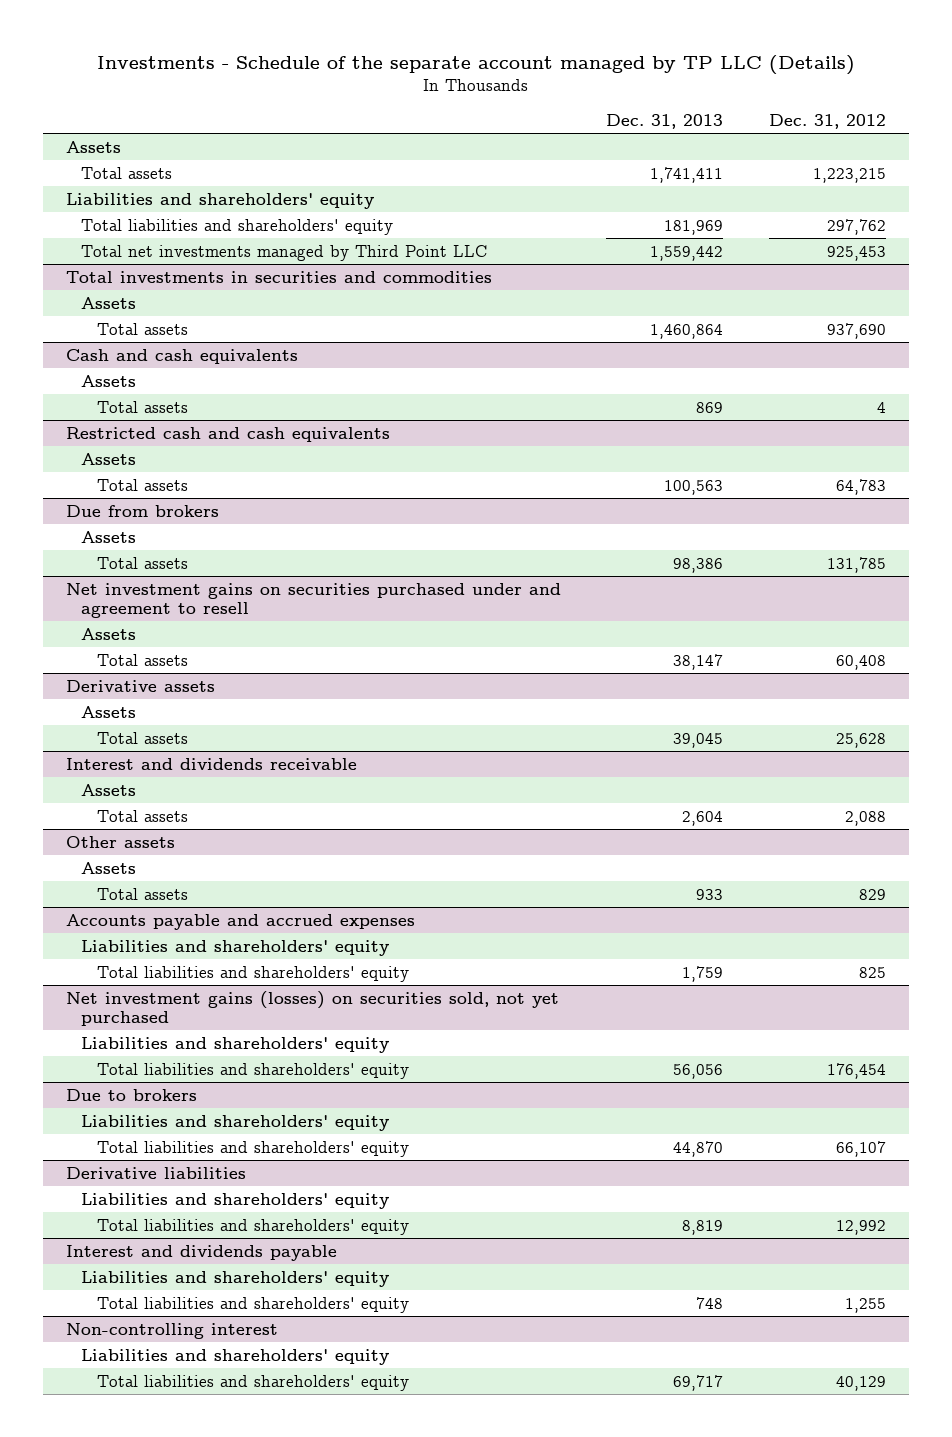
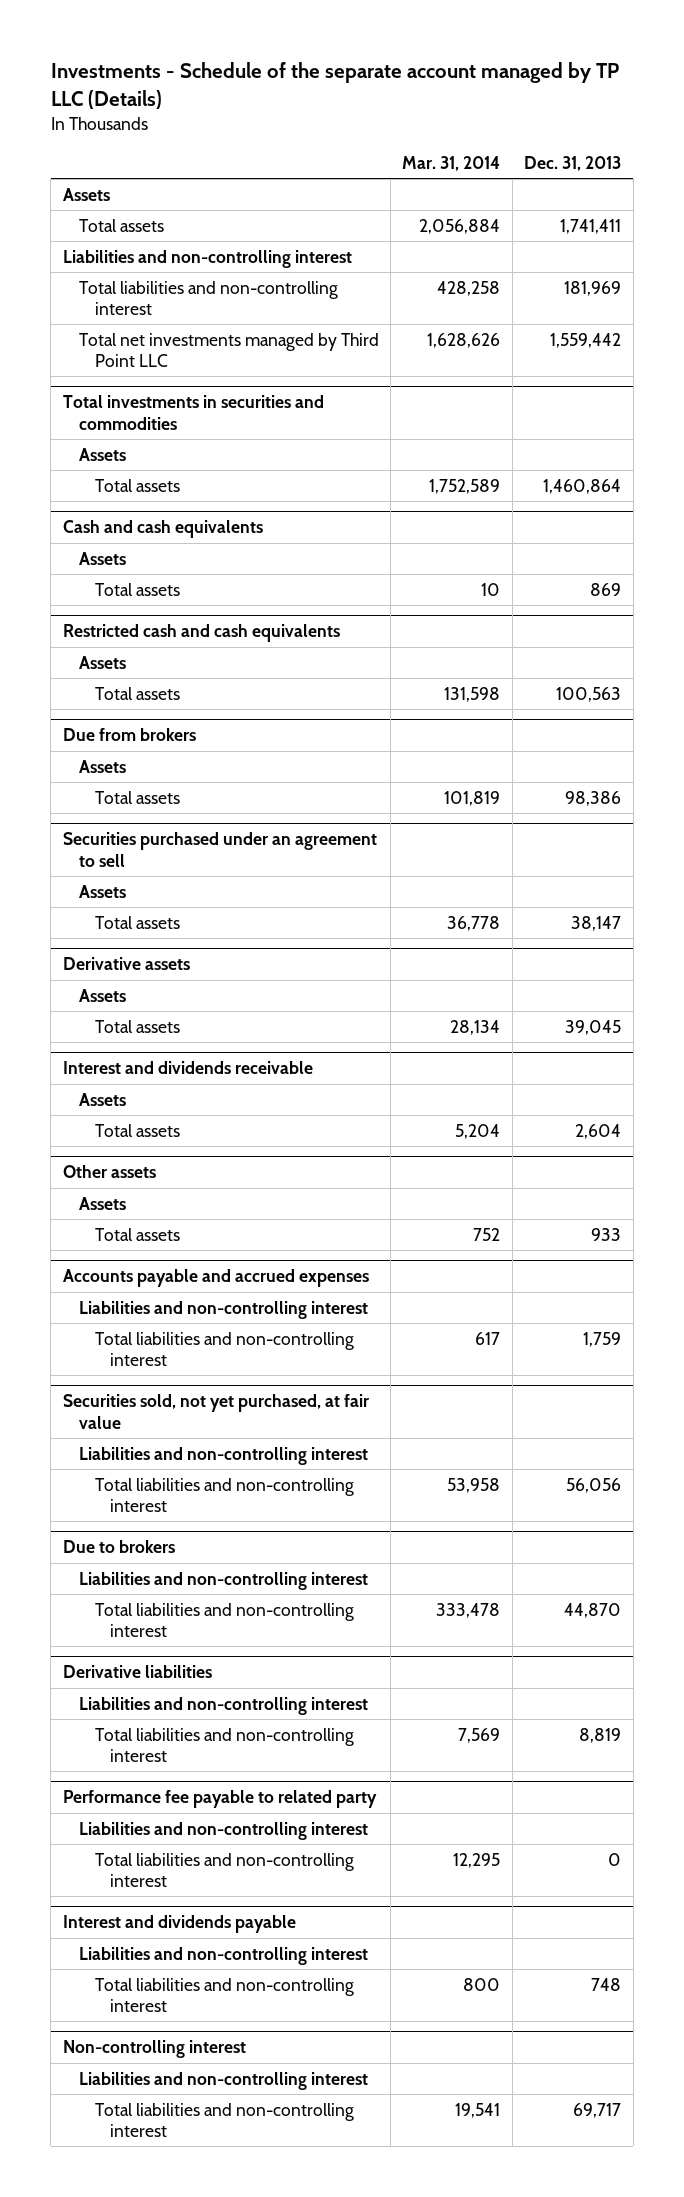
[769,114,887,130] Dec. 31, 2012 -> none
none -> [402,155,501,171] Mar. 31, 2014
[65,192,374,209] Liabilities and shareholders' equity -> [62,249,352,268] Liabilities and non-controlling interest
[81,218,394,235] Total liabilities and shareholders' equity -> [78,280,338,315] Total liabilities and non-controlling interest
[65,582,561,619] Net investment gains on securities purchased under and agreement to resell -> none
none -> [62,832,377,867] Securities purchased under an agreement to sell
[65,990,559,1027] Net investment gains (losses) on securities sold, not yet purchased -> none
[81,939,390,956] Liabilities and shareholders' equity -> [78,1300,368,1319] Liabilities and non-controlling interest
[97,965,410,982] Total liabilities and shareholders' equity -> [94,1331,354,1366] Total liabilities and non-controlling interest
none -> [62,1394,369,1429] Securities sold, not yet purchased, at fair value
[81,1036,390,1053] Liabilities and shareholders' equity -> [78,1446,368,1465] Liabilities and non-controlling interest
[97,1062,410,1079] Total liabilities and shareholders' equity -> [94,1477,354,1512] Total liabilities and non-controlling interest
[81,1114,390,1131] Liabilities and shareholders' equity -> [78,1571,368,1590] Liabilities and non-controlling interest
[97,1140,410,1157] Total liabilities and shareholders' equity -> [94,1602,354,1637] Total liabilities and non-controlling interest
[81,1192,390,1209] Liabilities and shareholders' equity -> [78,1696,368,1715] Liabilities and non-controlling interest
[97,1218,410,1235] Total liabilities and shareholders' equity -> [94,1727,354,1762] Total liabilities and non-controlling interest
none -> [62,1790,377,1809] Performance fee payable to related party
none -> [78,1821,368,1840] Liabilities and non-controlling interest
none -> [94,1852,354,1887] Total liabilities and non-controlling interest
[81,1270,390,1287] Liabilities and shareholders' equity -> [78,1946,368,1965] Liabilities and non-controlling interest
[97,1296,410,1313] Total liabilities and shareholders' equity -> [94,1977,354,2012] Total liabilities and non-controlling interest
[81,1348,390,1365] Liabilities and shareholders' equity -> [78,2071,368,2090] Liabilities and non-controlling interest
[97,1374,410,1391] Total liabilities and shareholders' equity -> [94,2102,354,2137] Total liabilities and non-controlling interest

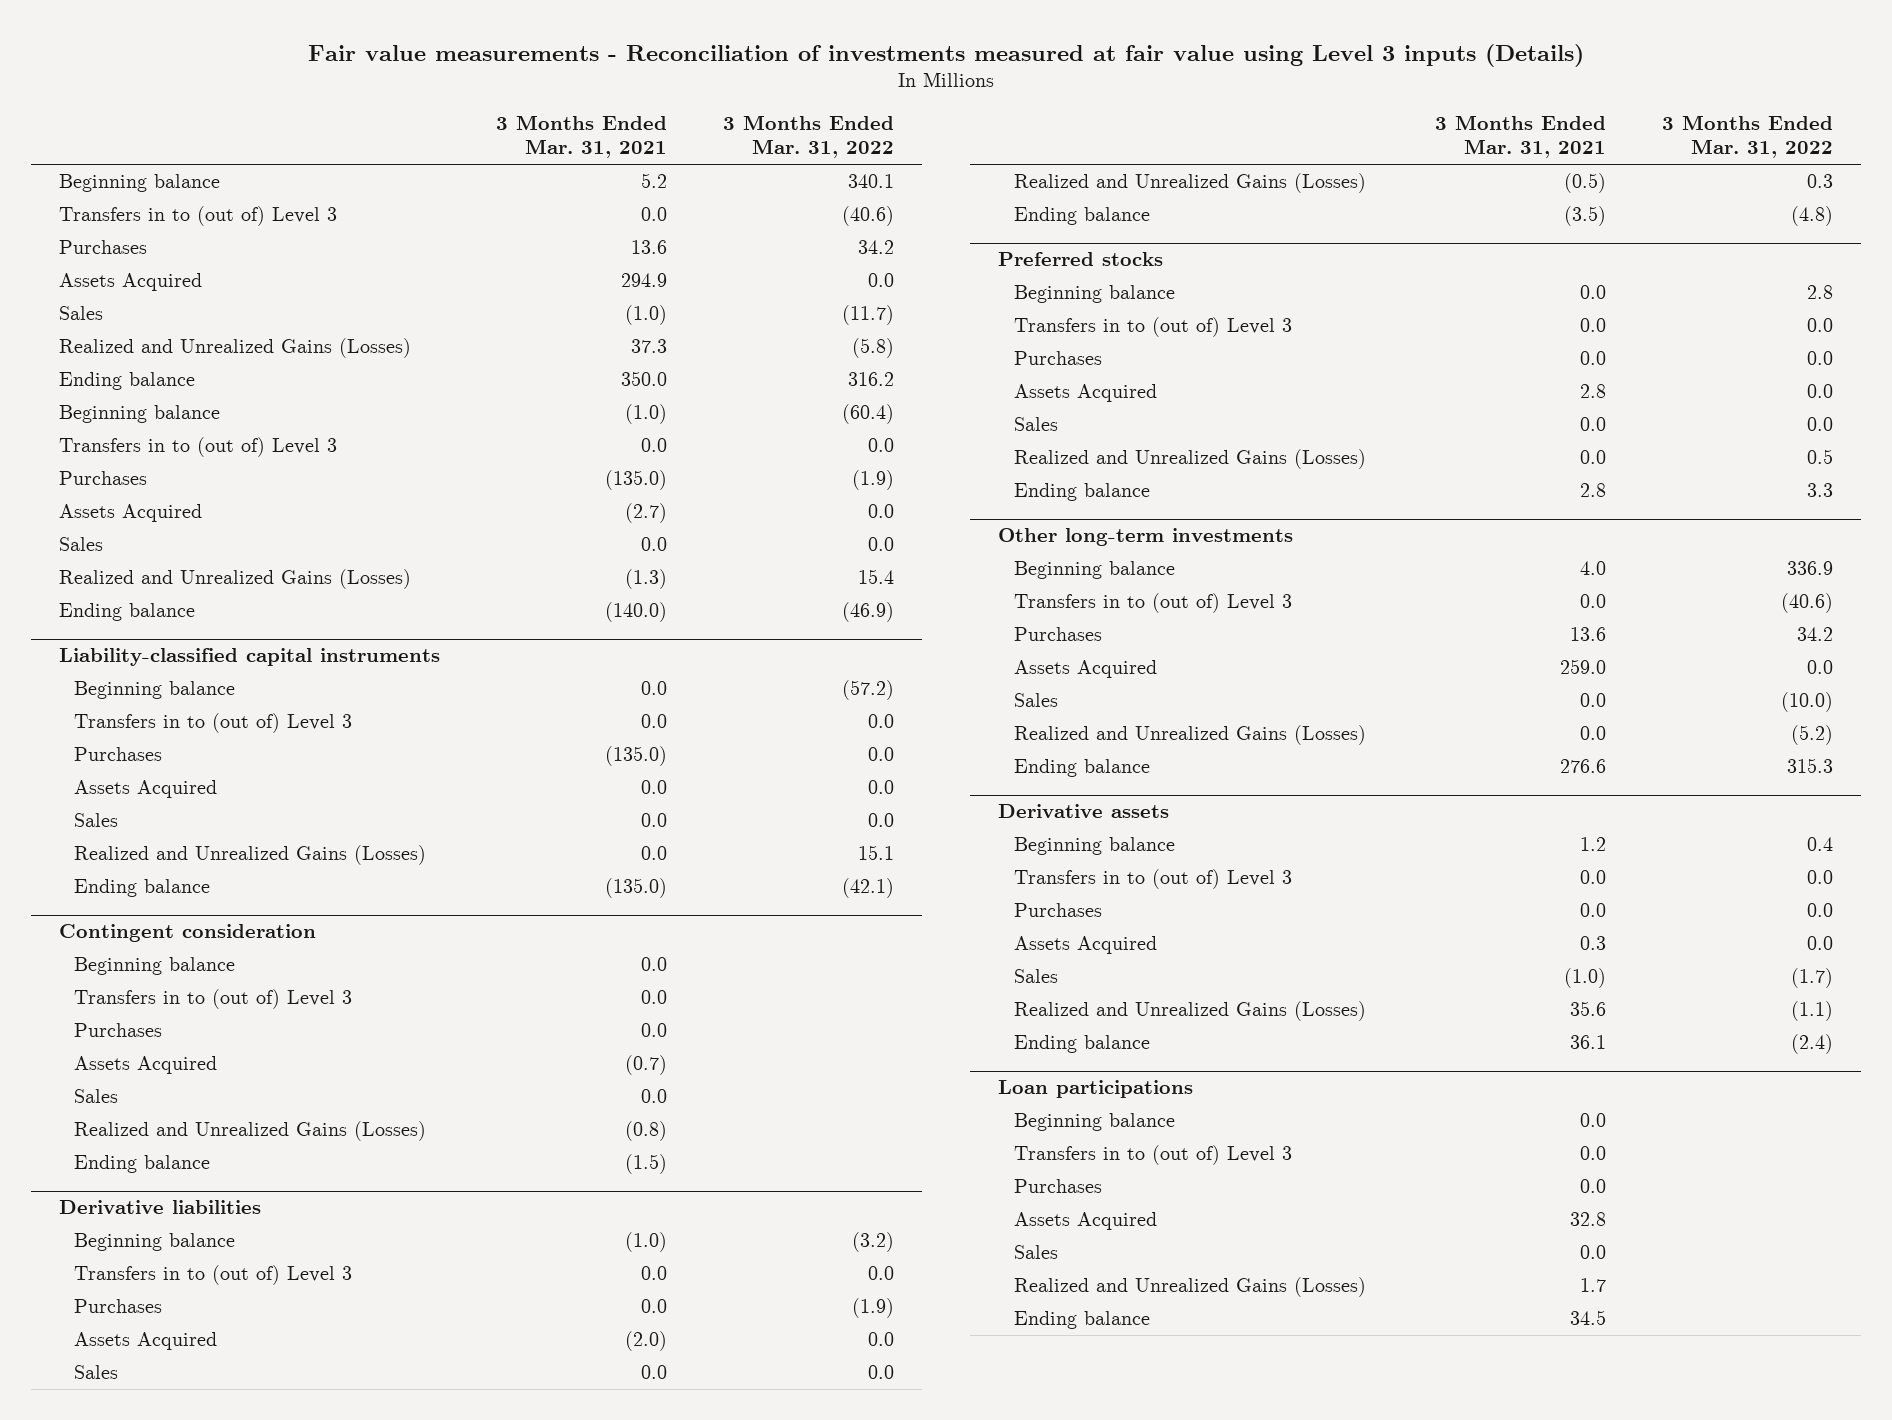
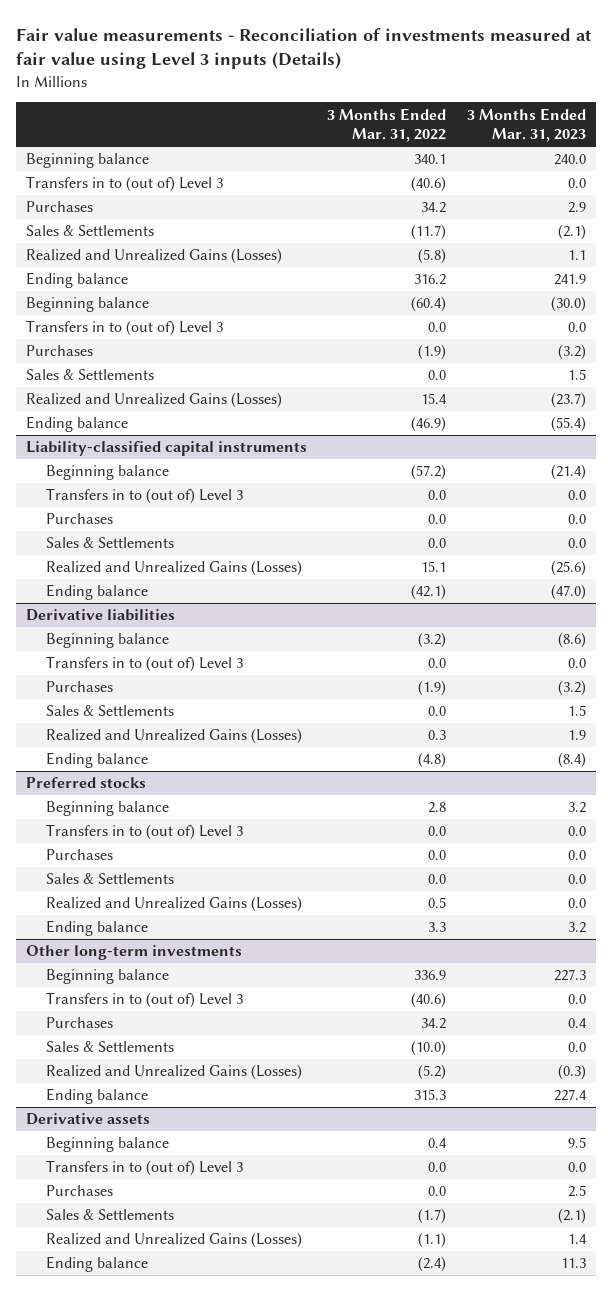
[495,114,667,159] 3 Months Ended Mar. 31, 2021 -> none
none -> [466,107,586,143] 3 Months Ended Mar. 31, 2023
[58,273,202,292] Assets Acquired -> none
[58,306,103,321] Sales -> [26,225,155,237] Sales & Settlements
[58,504,202,523] Assets Acquired -> none
[58,537,103,552] Sales -> [26,369,155,381] Sales & Settlements
[74,780,218,799] Assets Acquired -> none
[74,813,119,828] Sales -> [46,537,175,549] Sales & Settlements
[58,924,316,943] Contingent consideration -> none
[74,957,236,976] Beginning balance -> none
[74,989,353,1010] Transfers in to (out of) Level 3 -> none
[74,1023,163,1038] Purchases -> none
[74,1056,218,1075] Assets Acquired -> none
[74,1089,119,1104] Sales -> none
[74,1121,427,1142] Realized and Unrealized Gains (Losses) -> none
[74,1155,211,1174] Ending balance -> none
[74,1332,218,1351] Assets Acquired -> none
[74,1365,119,1380] Sales -> [46,705,175,717] Sales & Settlements
[1013,384,1157,403] Assets Acquired -> none
[1013,417,1058,432] Sales -> [46,873,175,885] Sales & Settlements
[1013,660,1157,679] Assets Acquired -> none
[1013,693,1058,708] Sales -> [46,1041,175,1053] Sales & Settlements
[1013,936,1157,955] Assets Acquired -> none
[1013,969,1058,984] Sales -> [46,1209,175,1221] Sales & Settlements
[998,1080,1194,1099] Loan participations -> none
[1013,1113,1175,1132] Beginning balance -> none
[1013,1145,1292,1166] Transfers in to (out of) Level 3 -> none
[1013,1179,1102,1194] Purchases -> none
[1013,1212,1157,1231] Assets Acquired -> none
[1013,1245,1058,1260] Sales -> none
[1013,1277,1366,1298] Realized and Unrealized Gains (Losses) -> none
[1013,1311,1150,1330] Ending balance -> none

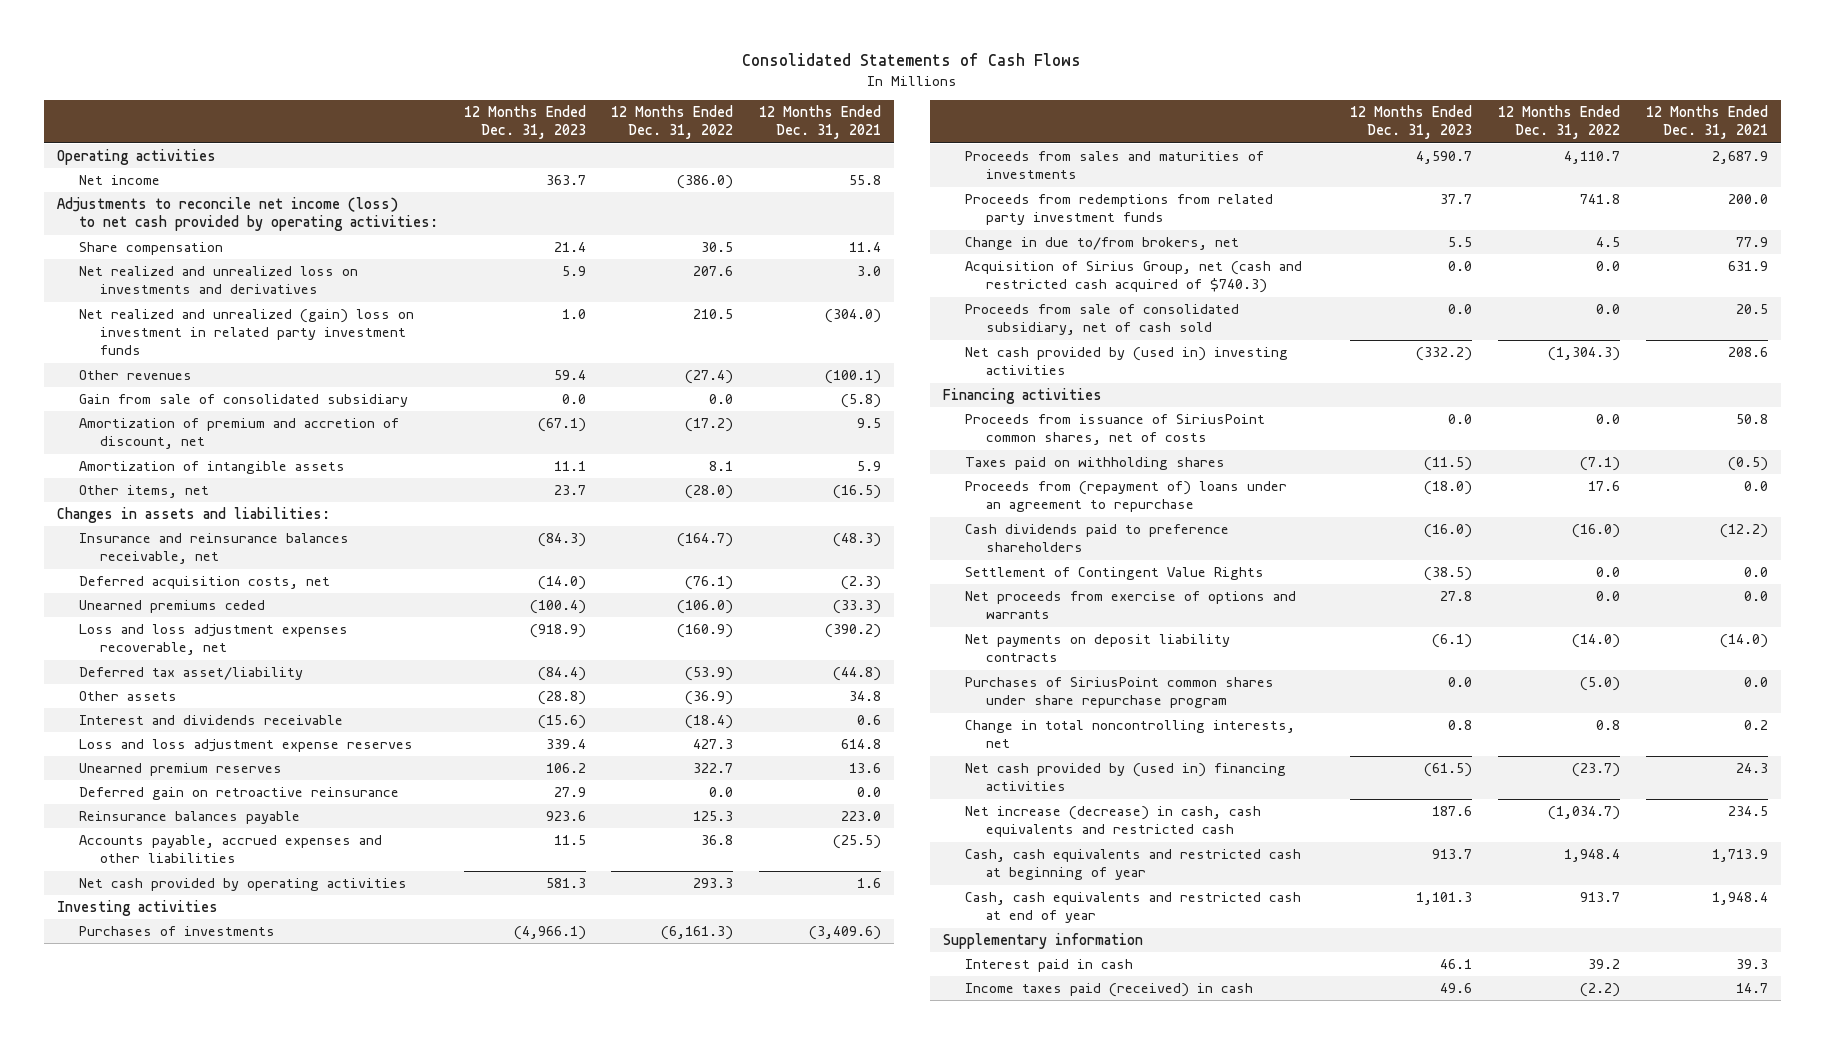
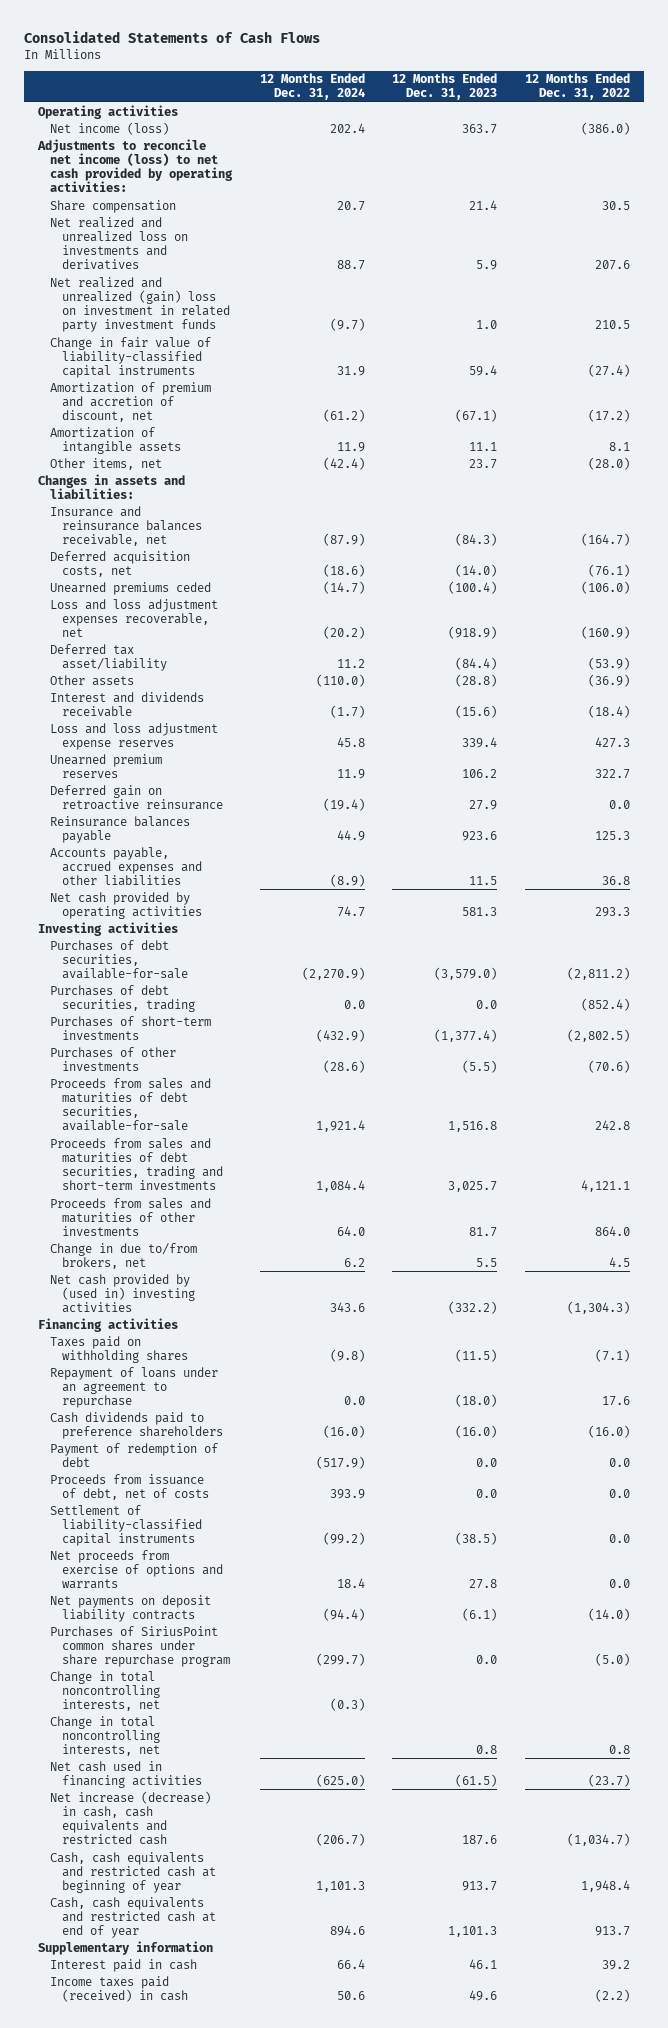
[759,105,882,140] 12 Months Ended Dec. 31, 2021 -> none
none -> [259,73,365,101] 12 Months Ended Dec. 31, 2024
[78,175,160,186] Net income -> [50,121,170,135] Net income (loss)
[78,394,408,408] Gain from sale of consolidated subsidiary -> none
[78,370,192,381] Other revenues -> [50,336,212,378] Change in fair value of liability-classified capital instruments
[964,194,1273,226] Proceeds from redemptions from related party investment funds -> none
none -> [50,939,189,979] Purchases of debt securities, available-for-sale
none -> [50,984,196,1012] Purchases of debt securities, trading
none -> [50,1015,212,1040] Purchases of short-term investments
[78,926,275,937] Purchases of investments -> [50,1046,177,1071] Purchases of other investments
[513,926,586,941] (4,966.1) -> [462,1059,498,1073] (5.5)
[661,926,734,941] (6,161.3) -> [587,1059,630,1073] (70.6)
none -> [50,1077,212,1132] Proceeds from sales and maturities of debt securities, available-for-sale
none -> [50,1137,224,1191] Proceeds from sales and maturities of debt securities, trading and short-term investments
[964,151,1264,180] Proceeds from sales and maturities of investments -> [50,1197,212,1236] Proceeds from sales and maturities of other investments
[1415,151,1472,165] 4,590.7 -> [469,1226,498,1237] 81.7
[1563,151,1620,165] 4,110.7 -> [594,1225,630,1236] 864.0
[964,261,1302,294] Acquisition of Sirius Group, net (cash and restricted cash acquired of $740.3) -> none
[964,304,1239,336] Proceeds from sale of consolidated subsidiary, net of cash sold -> none
[964,414,1265,446] Proceeds from issuance of SiriusPoint common shares, net of costs -> none
[964,481,1287,513] Proceeds from (repayment of) loans under an agreement to repurchase -> [50,1366,219,1408] Repayment of loans under an agreement to repurchase
none -> [50,1442,219,1467] Payment of redemption of debt
none -> [50,1473,210,1500] Proceeds from issuance of debt, net of costs
[964,567,1264,581] Settlement of Contingent Value Rights -> [50,1504,203,1546] Settlement of liability-classified capital instruments
none -> [50,1670,161,1711] Change in total noncontrolling interests, net
[964,763,1286,792] Net cash provided by (used in) financing activities -> [50,1760,203,1788] Net cash used in financing activities

